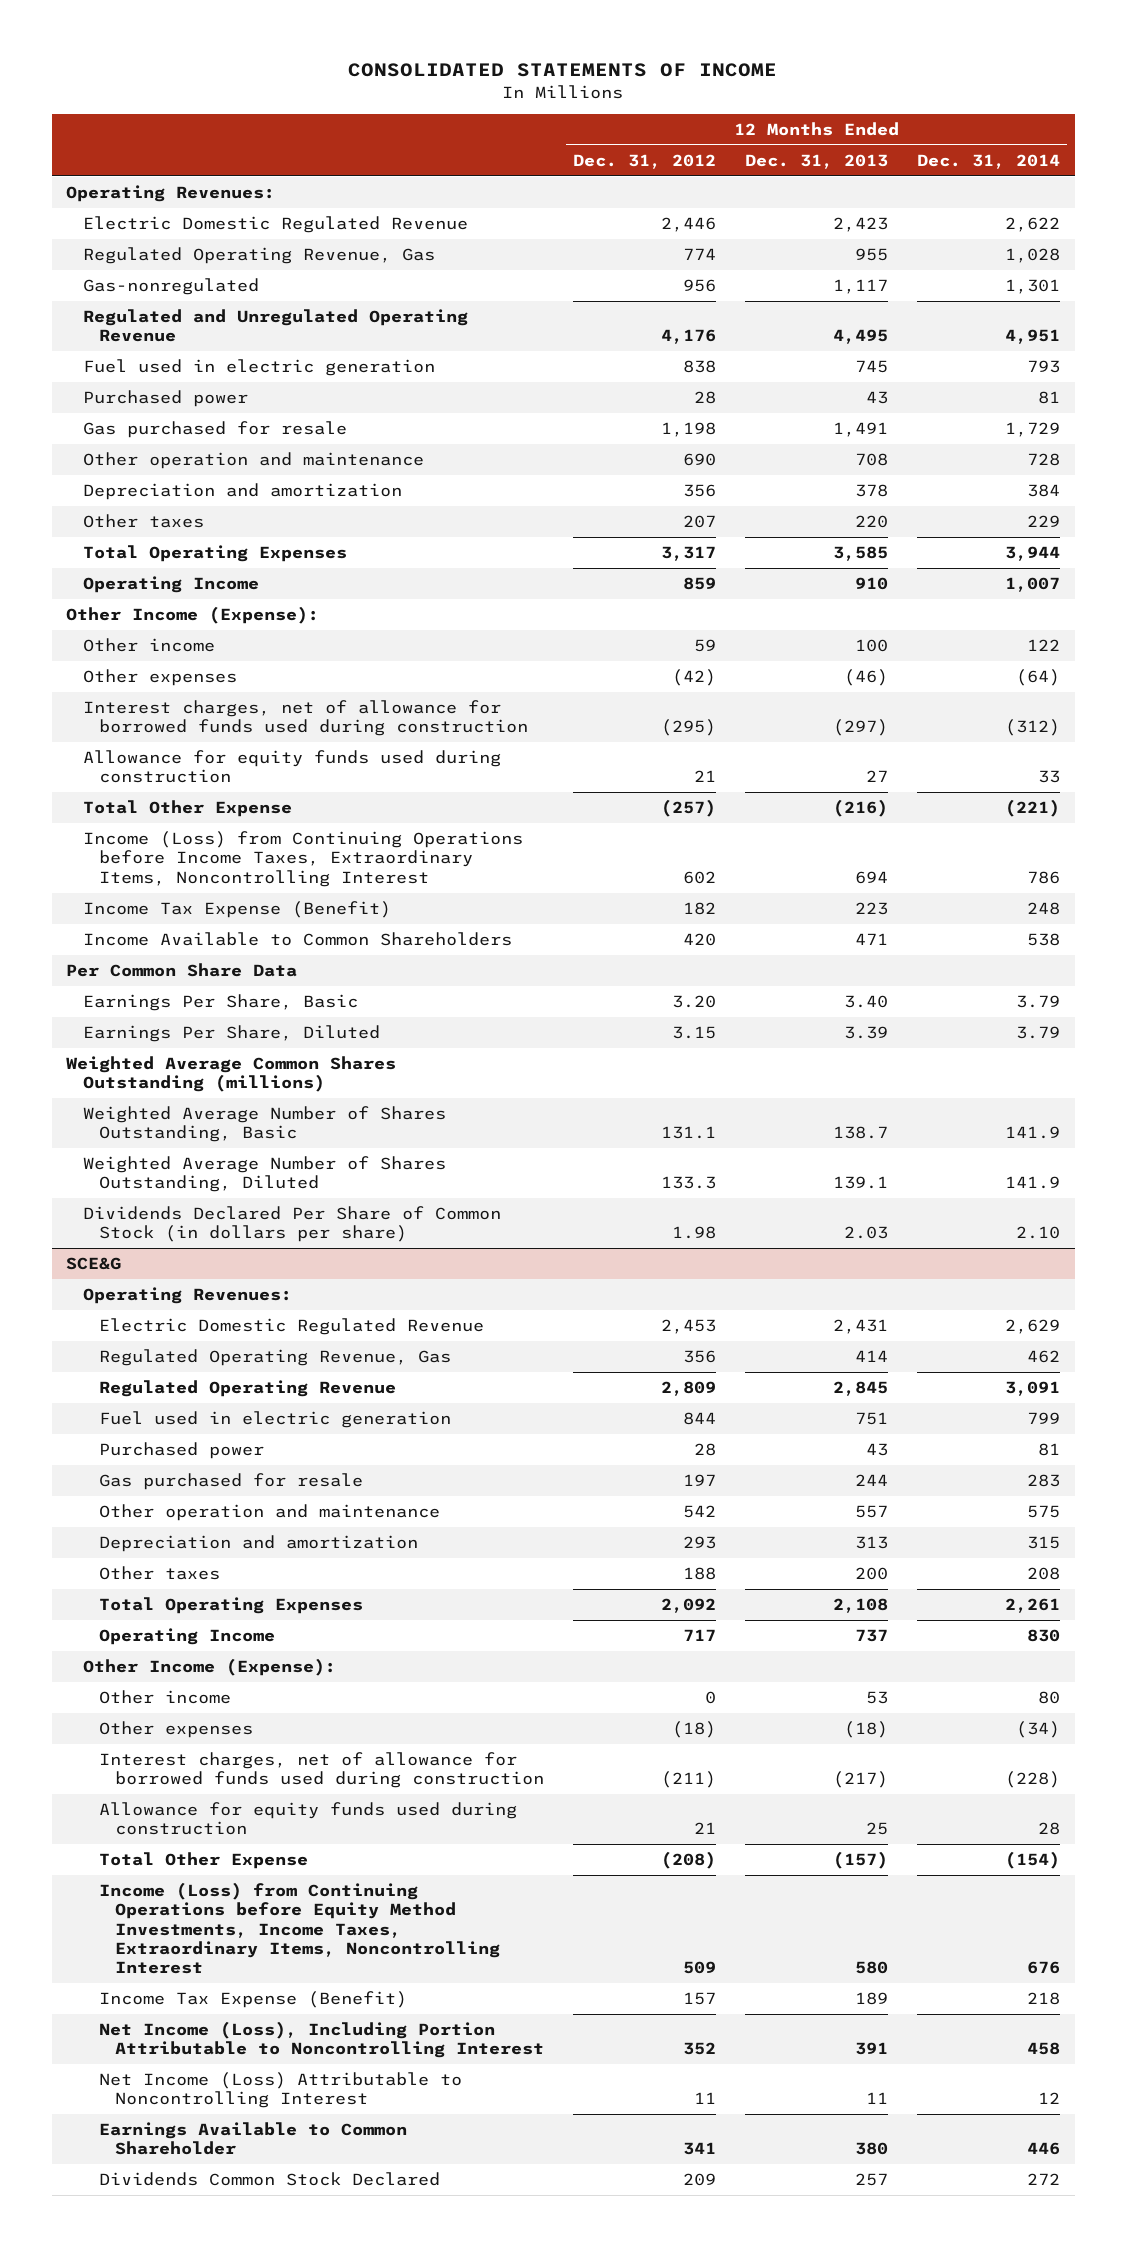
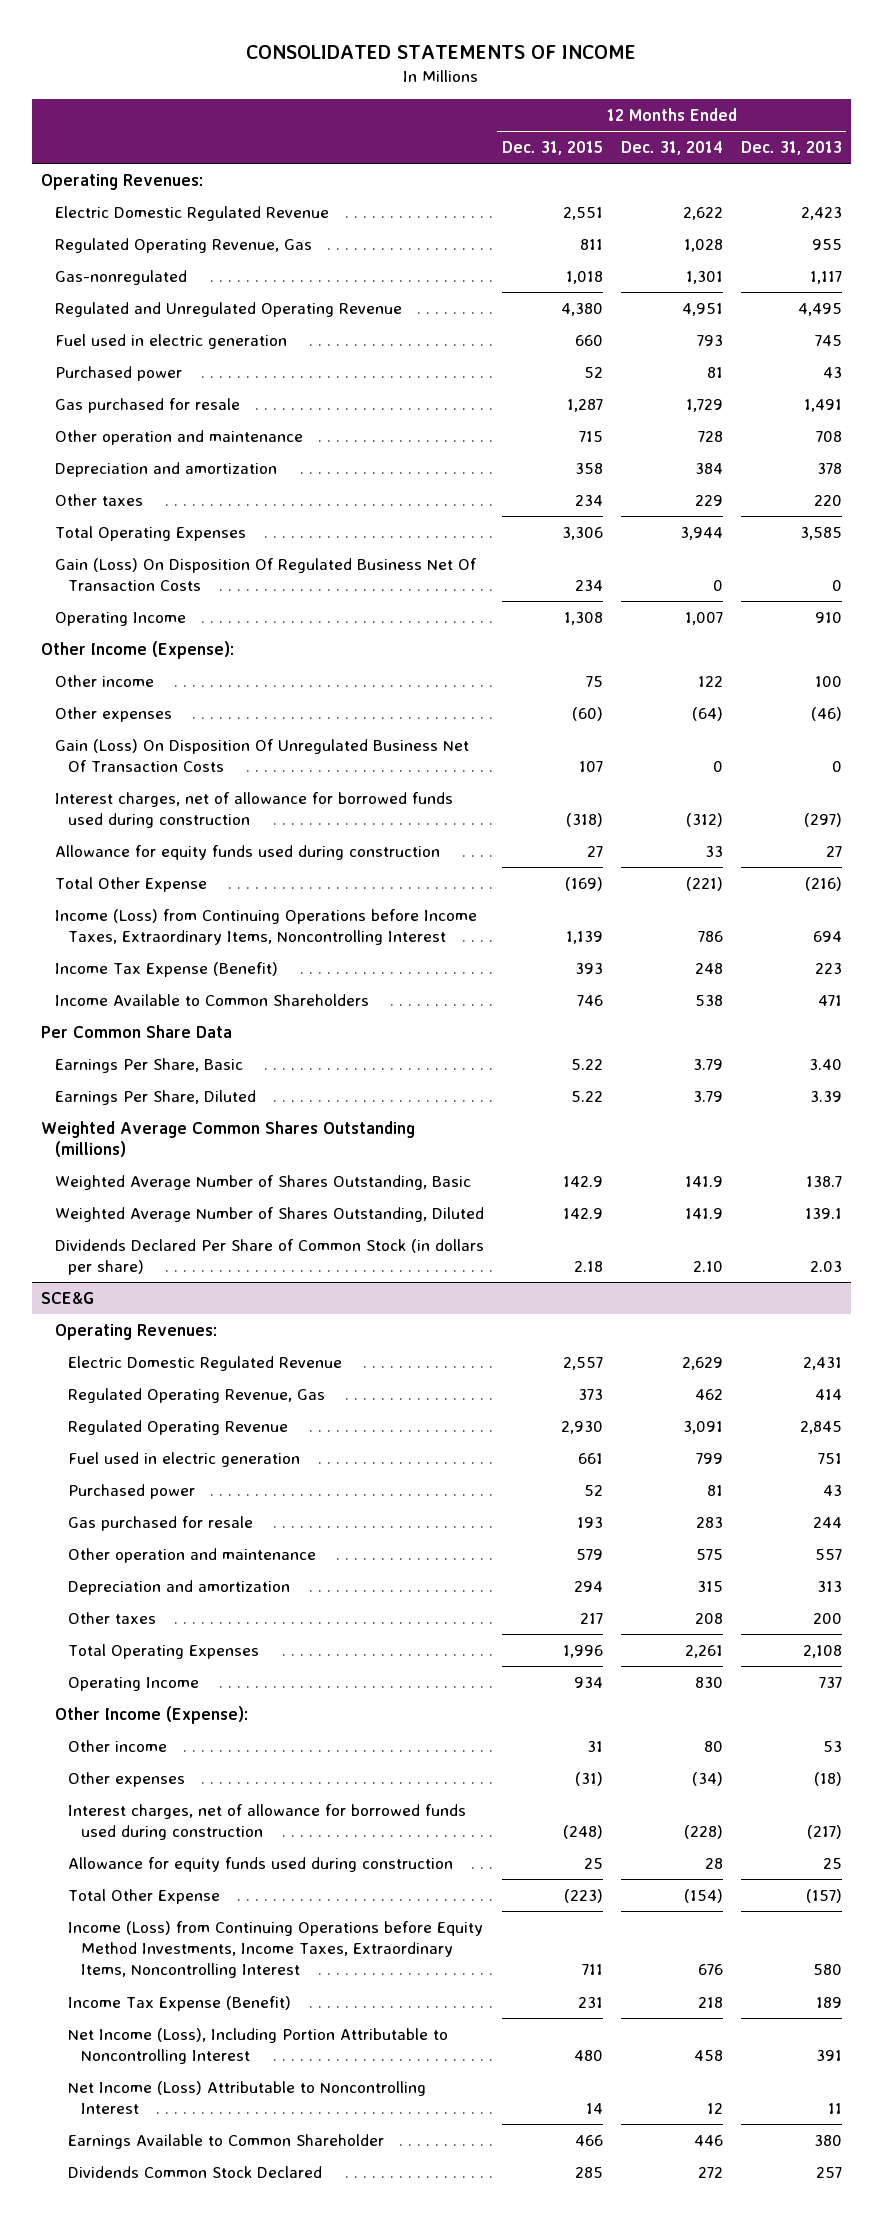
[573,153,717,169] Dec. 31, 2012 -> none
none -> [501,141,603,156] Dec. 31, 2015
none -> [54,557,477,592] Gain (Loss) On Disposition Of Regulated Business Net Of Transaction Costs
none -> [54,738,469,773] Gain (Loss) On Disposition Of Unregulated Business Net Of Transaction Costs

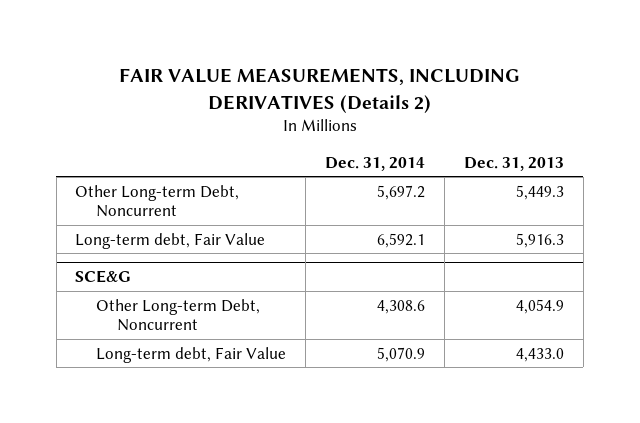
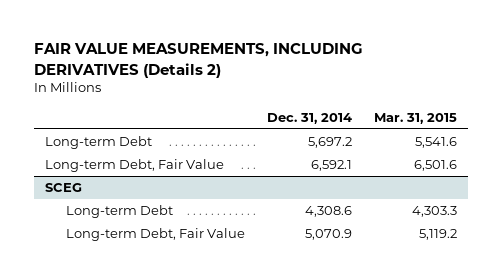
[464,156,565,171] Dec. 31, 2013 -> none
none -> [374,112,458,124] Mar. 31, 2015
[75,184,240,218] Other Long-term Debt, Noncurrent -> [44,136,152,150] Long-term Debt
[75,232,266,249] Long-term debt, Fair Value -> [44,159,224,173] Long-term Debt, Fair Value
[75,270,132,284] SCE&G -> [44,183,82,193] SCEG
[96,298,261,332] Other Long-term Debt, Noncurrent -> [65,205,173,219] Long-term Debt
[96,346,287,363] Long-term debt, Fair Value -> [65,228,245,242] Long-term Debt, Fair Value

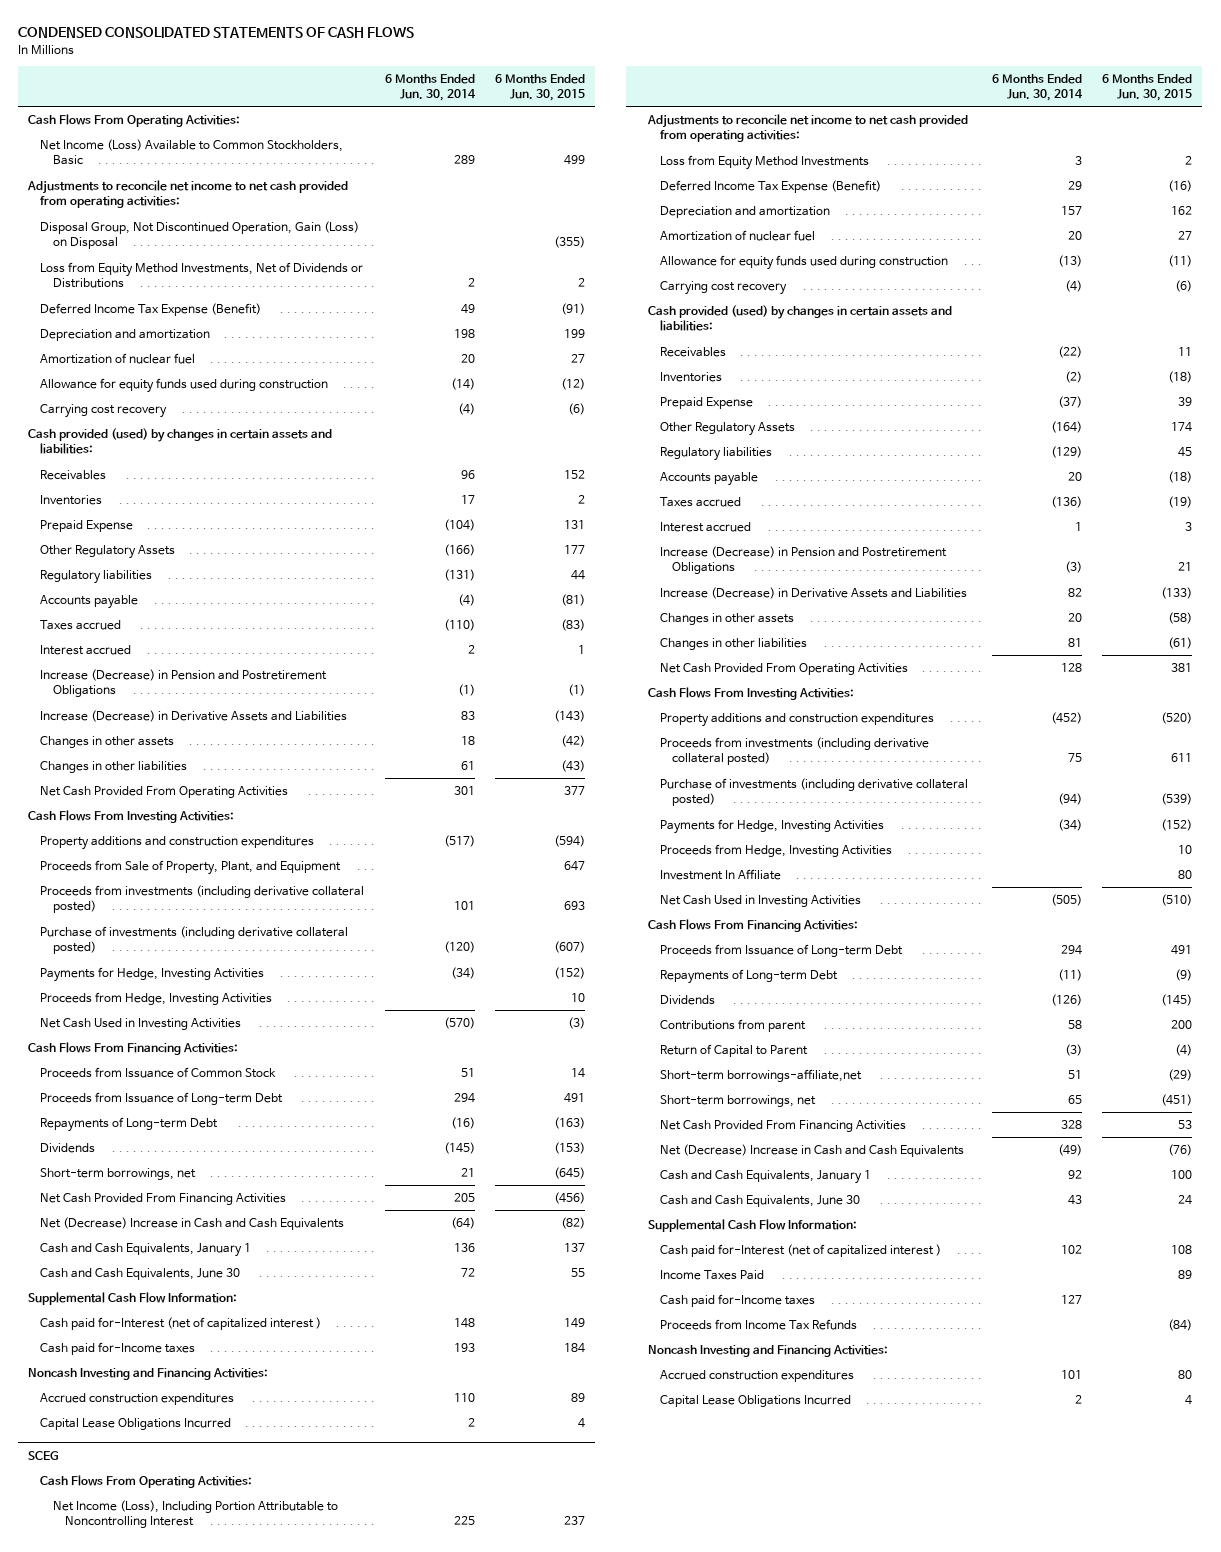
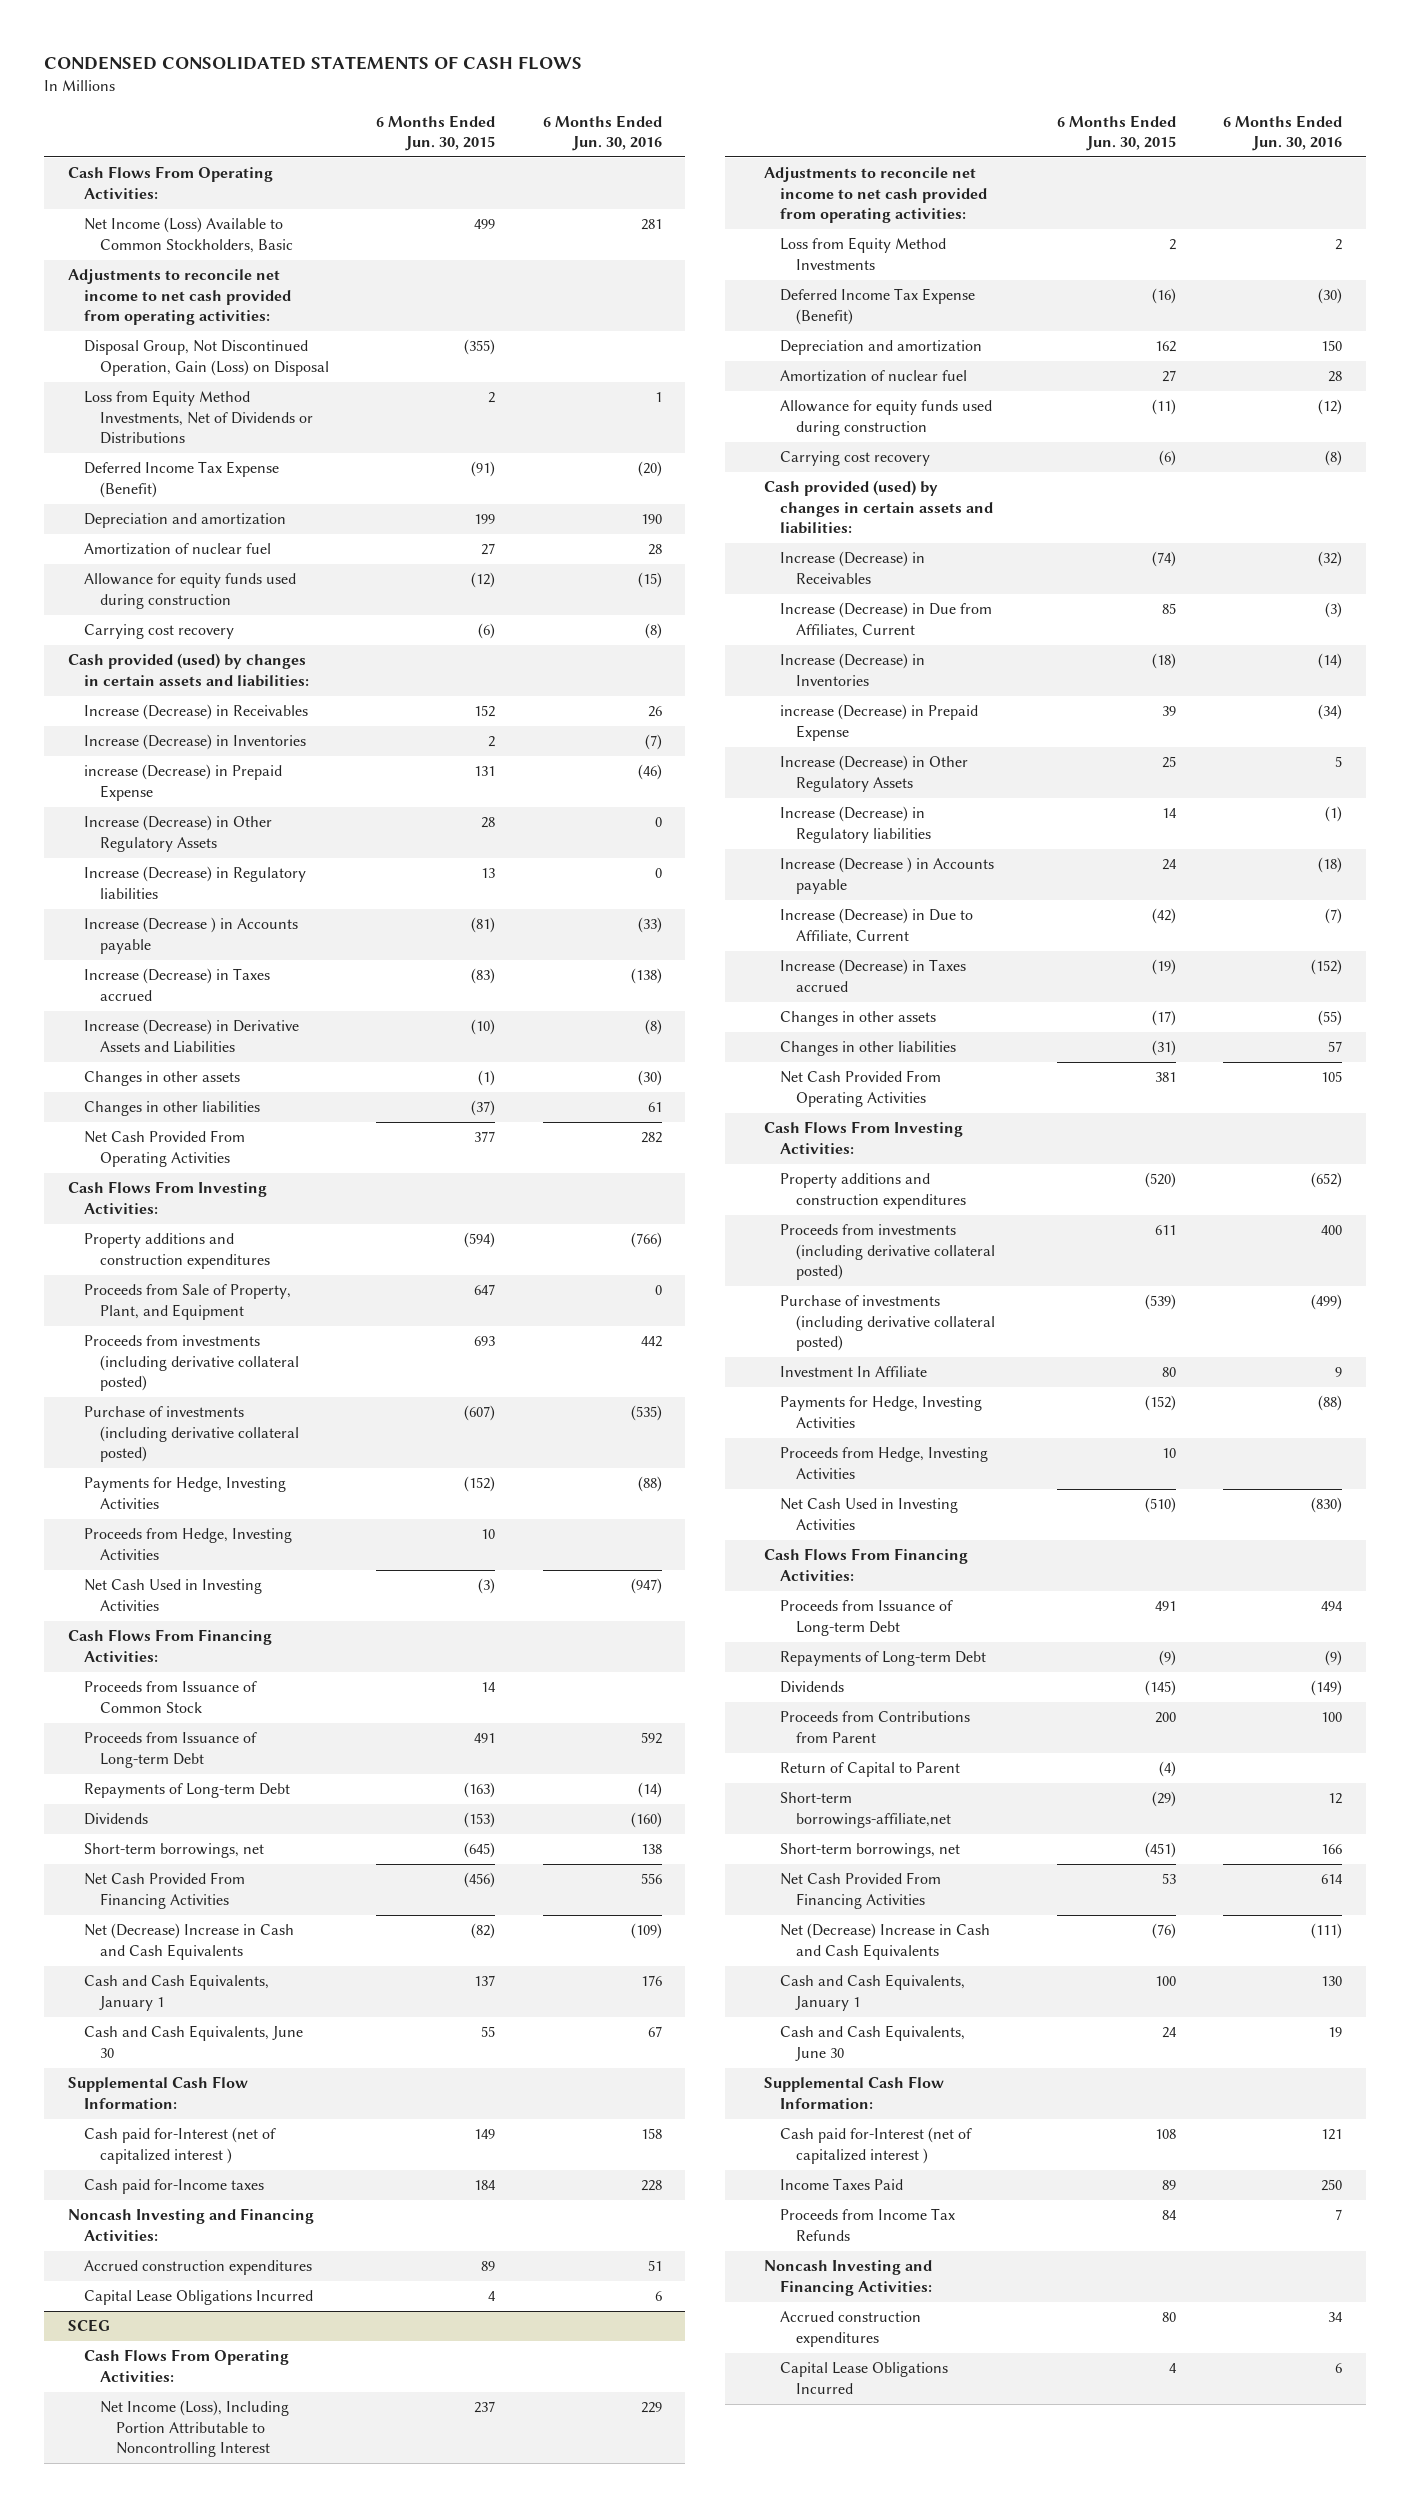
[384,73,476,102] 6 Months Ended Jun. 30, 2014 -> none
none -> [542,114,662,152] 6 Months Ended Jun. 30, 2016
[40,644,132,655] Interest accrued -> none
[40,668,328,698] Increase (Decrease) in Pension and Postretirement Obligations -> none
[40,469,107,480] Receivables -> [83,704,308,721] Increase (Decrease) in Receivables
[40,494,103,505] Inventories -> [83,734,306,751] Increase (Decrease) in Inventories
[40,519,134,532] Prepaid Expense -> [83,764,282,801] increase (Decrease) in Prepaid Expense
[40,544,176,559] Other Regulatory Assets -> [83,815,272,852] Increase (Decrease) in Other Regulatory Assets
[563,544,585,554] 177 -> [481,817,496,829] 28
[40,569,153,584] Regulatory liabilities -> [83,866,306,899] Increase (Decrease) in Regulatory liabilities
[570,569,585,580] 44 -> [481,868,496,879] 13
[40,594,139,609] Accounts payable -> [83,917,298,954] Increase (Decrease ) in Accounts payable
[40,619,122,630] Taxes accrued -> [83,968,270,1001] Increase (Decrease) in Taxes accrued
[553,709,585,722] (143) -> [471,1019,496,1036] (10)
[560,734,585,747] (42) -> [478,1070,496,1087] (1)
[560,759,585,772] (43) -> [471,1100,496,1117] (37)
[660,521,752,532] Interest accrued -> none
[660,545,948,575] Increase (Decrease) in Pension and Postretirement Obligations -> none
[660,586,968,599] Increase (Decrease) in Derivative Assets and Liabilities -> none
[660,346,727,357] Receivables -> [780,551,926,584] Increase (Decrease) in Receivables
[1178,346,1193,356] 11 -> [1151,551,1176,568] (74)
none -> [780,602,993,638] Increase (Decrease) in Due from Affiliates, Current
[660,371,723,382] Inventories -> [780,653,926,686] Increase (Decrease) in Inventories
[660,396,754,409] Prepaid Expense -> [780,704,979,741] increase (Decrease) in Prepaid Expense
[660,421,796,436] Other Regulatory Assets -> [780,755,969,792] Increase (Decrease) in Other Regulatory Assets
[1171,421,1193,432] 174 -> [1161,756,1176,769] 25
[660,446,773,461] Regulatory liabilities -> [780,806,931,843] Increase (Decrease) in Regulatory liabilities
[1178,446,1193,457] 45 -> [1161,808,1177,819] 14
[660,471,759,486] Accounts payable -> [780,857,995,894] Increase (Decrease ) in Accounts payable
[1168,470,1193,483] (18) -> [1161,859,1177,871] 24
none -> [780,908,974,944] Increase (Decrease) in Due to Affiliate, Current
[660,496,742,507] Taxes accrued -> [780,959,967,992] Increase (Decrease) in Taxes accrued
[1168,611,1193,624] (58) -> [1151,1010,1176,1027] (17)
[1168,636,1193,649] (61) -> [1151,1040,1176,1057] (31)
[660,868,782,880] Investment In Affiliate -> [780,1366,928,1378] Investment In Affiliate
[660,1018,807,1032] Contributions from parent -> [780,1711,971,1743] Proceeds from Contributions from Parent
[660,1293,816,1307] Cash paid for-Income taxes -> none
[1168,1318,1193,1331] (84) -> [1161,2210,1177,2221] 84

